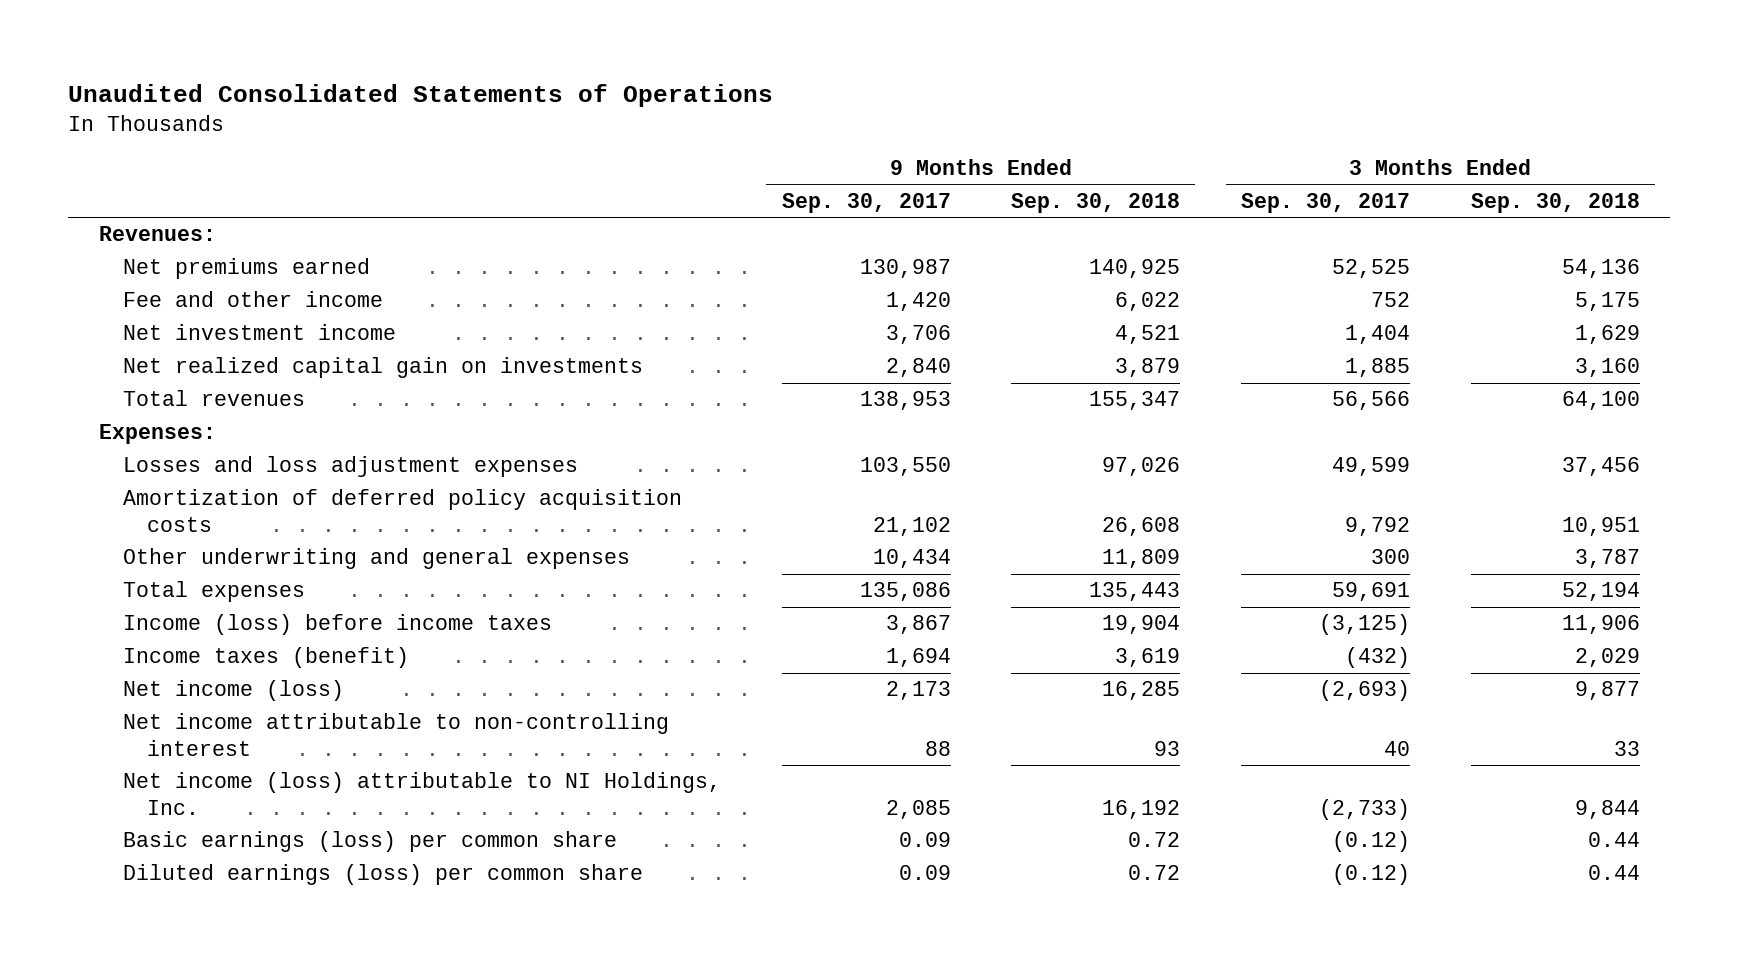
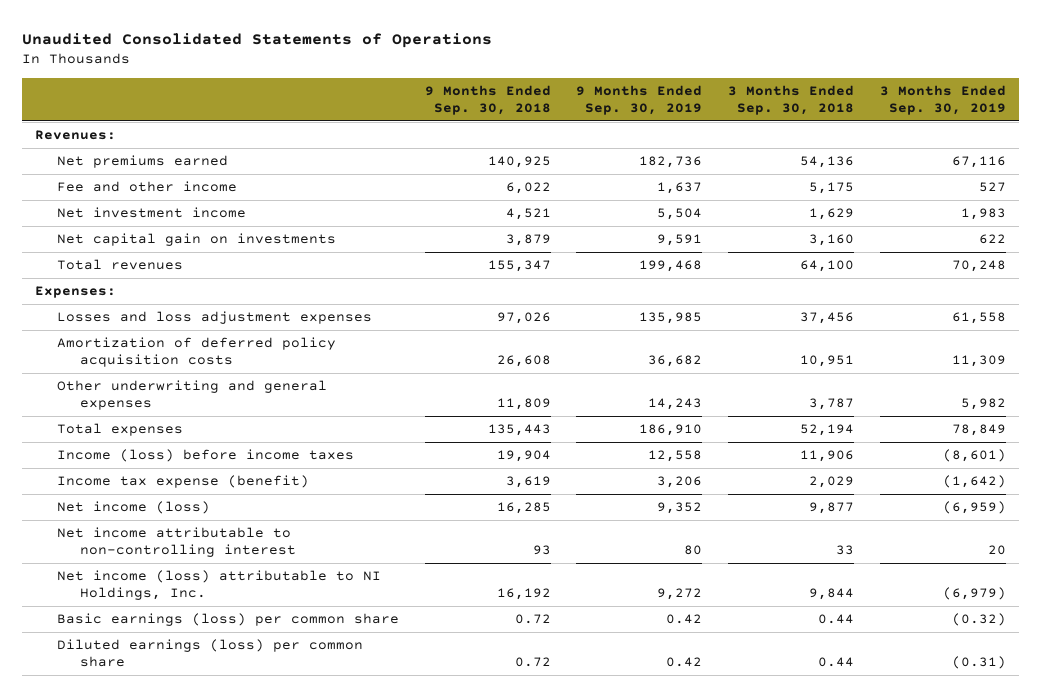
[781,193,951,214] Sep. 30, 2017 -> none
[1241,193,1411,214] Sep. 30, 2017 -> none
none -> [576,84,703,116] 9 Months Ended Sep. 30, 2019
none -> [879,84,1006,116] 3 Months Ended Sep. 30, 2019
[122,357,643,379] Net realized capital gain on investments -> [57,233,337,247] Net capital gain on investments
[122,647,409,669] Income taxes (benefit) -> [57,475,310,489] Income tax expense (benefit)

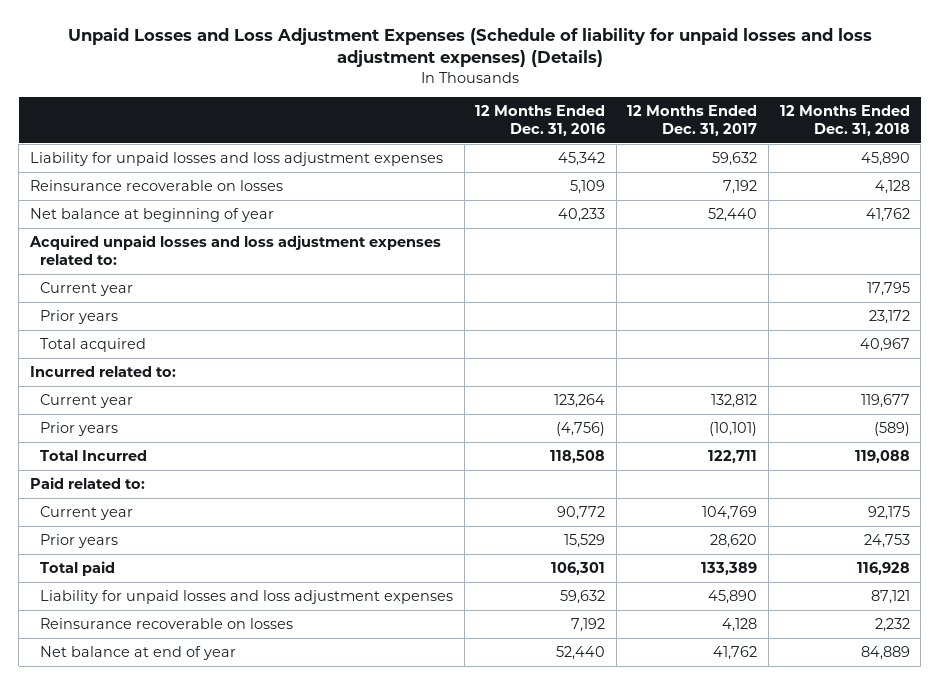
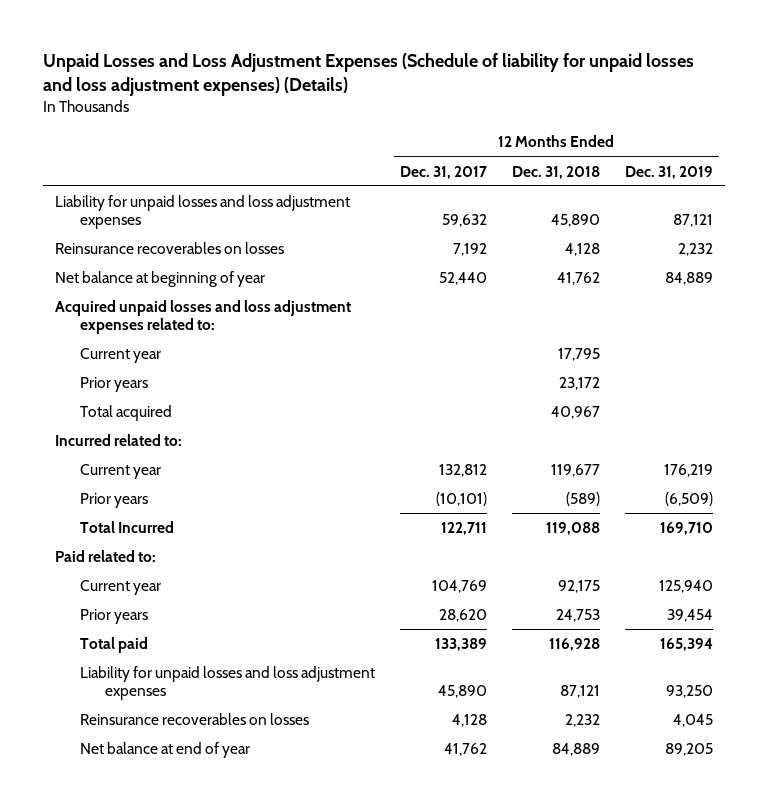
[475,104,606,136] 12 Months Ended Dec. 31, 2016 -> none
none -> [624,165,713,179] Dec. 31, 2019
[29,179,283,191] Reinsurance recoverable on losses -> [55,242,285,255] Reinsurance recoverables on losses
[40,617,294,629] Reinsurance recoverable on losses -> [80,713,310,726] Reinsurance recoverables on losses

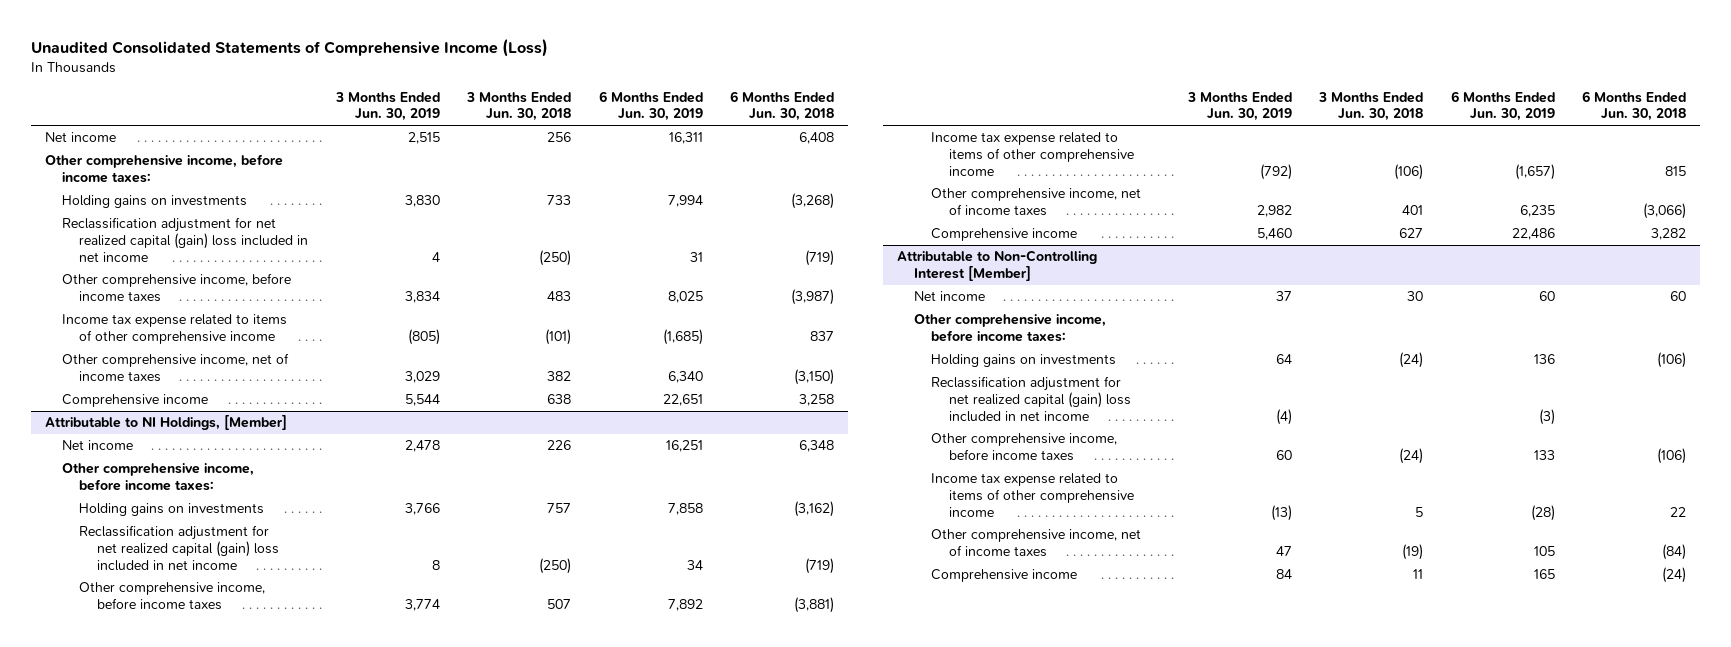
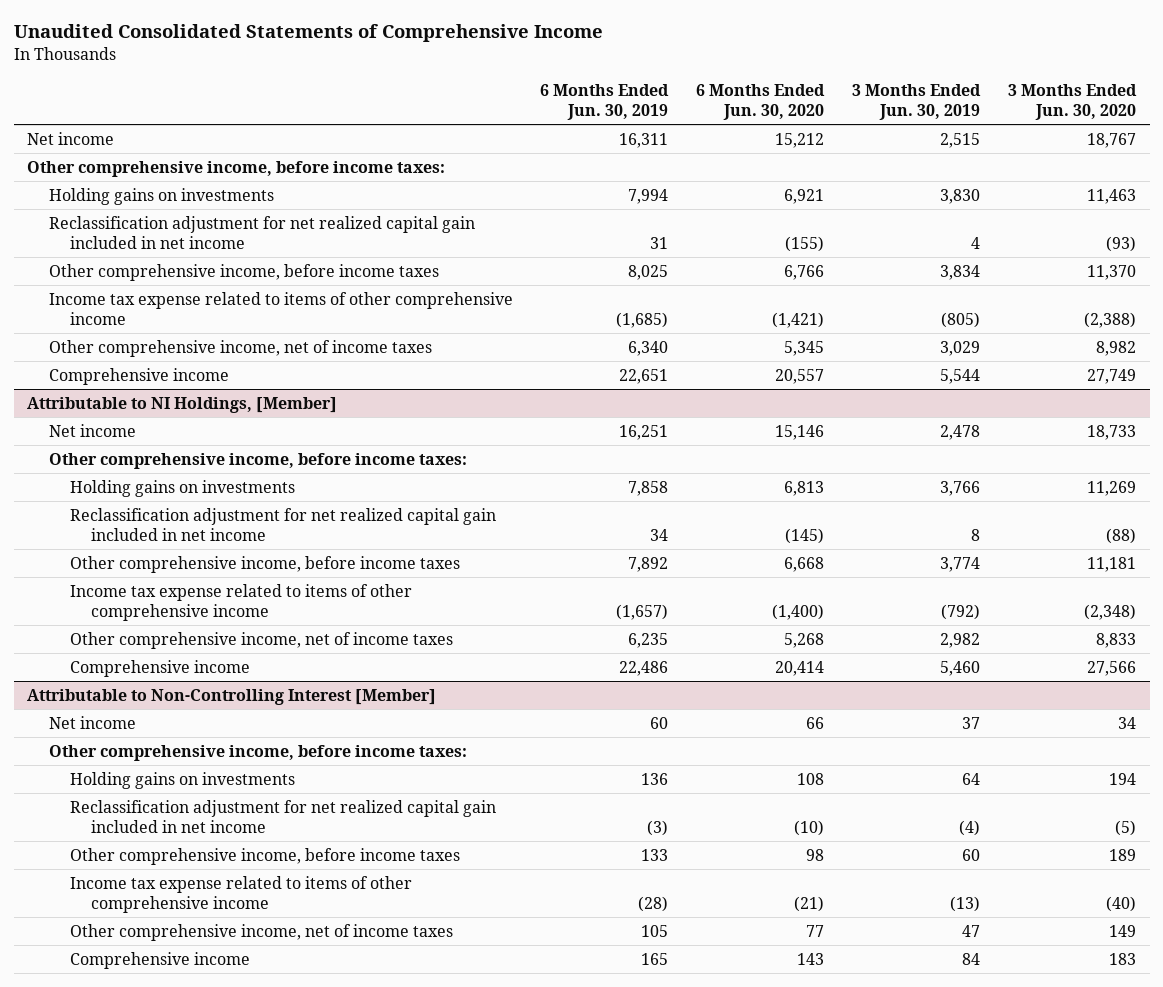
[31,38,549,57] Unaudited Consolidated Statements of Comprehensive Income (Loss) -> [13,24,603,43] Unaudited Consolidated Statements of Comprehensive Income
[466,91,572,122] 3 Months Ended Jun. 30, 2018 -> none
[730,90,835,122] 6 Months Ended Jun. 30, 2018 -> none
none -> [696,84,826,121] 6 Months Ended Jun. 30, 2020
none -> [1007,84,1137,121] 3 Months Ended Jun. 30, 2020
[62,217,309,262] Reclassification adjustment for net realized capital (gain) loss included in net income -> [48,215,475,249] Reclassification adjustment for net realized capital gain included in net income
[79,525,279,571] Reclassification adjustment for net realized capital (gain) loss included in net income -> [69,507,496,541] Reclassification adjustment for net realized capital gain included in net income
[931,376,1131,422] Reclassification adjustment for net realized capital (gain) loss included in net income -> [69,799,496,833] Reclassification adjustment for net realized capital gain included in net income

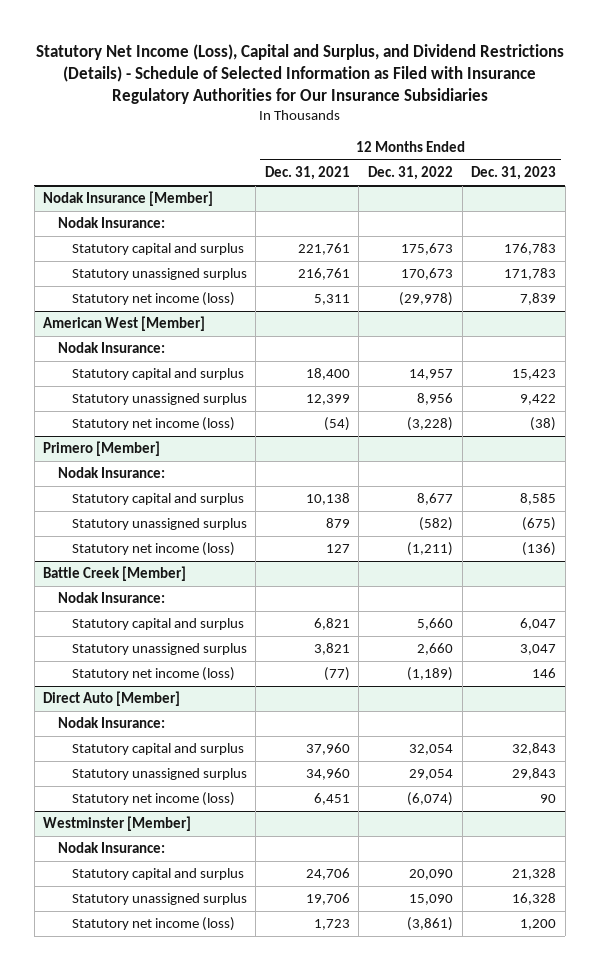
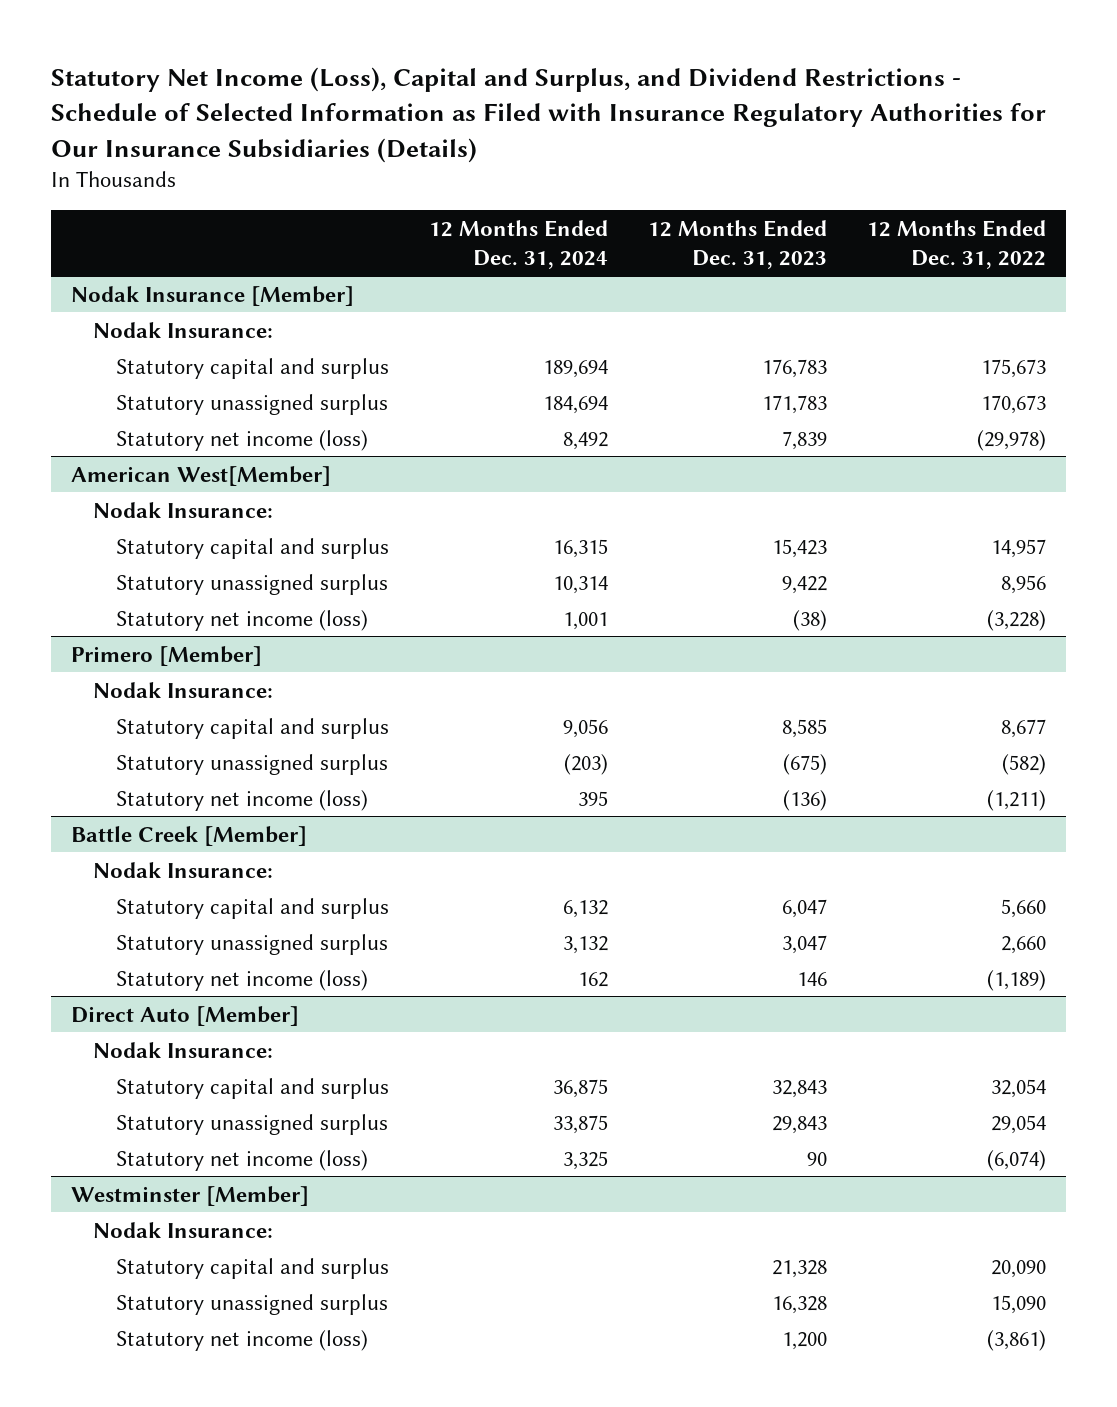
[35,43,564,105] Statutory Net Income (Loss), Capital and Surplus, and Dividend Restrictions (Details) - Schedule of Selected Information as Filed with Insurance Regulatory Authorities for Our Insurance Subsidiaries -> [50,67,1046,163] Statutory Net Income (Loss), Capital and Surplus, and Dividend Restrictions - Schedule of Selected Information as Filed with Insurance Regulatory Authorities for Our Insurance Subsidiaries (Details)
[264,166,350,181] Dec. 31, 2021 -> none
none -> [429,219,609,269] 12 Months Ended Dec. 31, 2024
[43,316,206,332] American West [Member] -> [70,465,331,486] American West[Member]

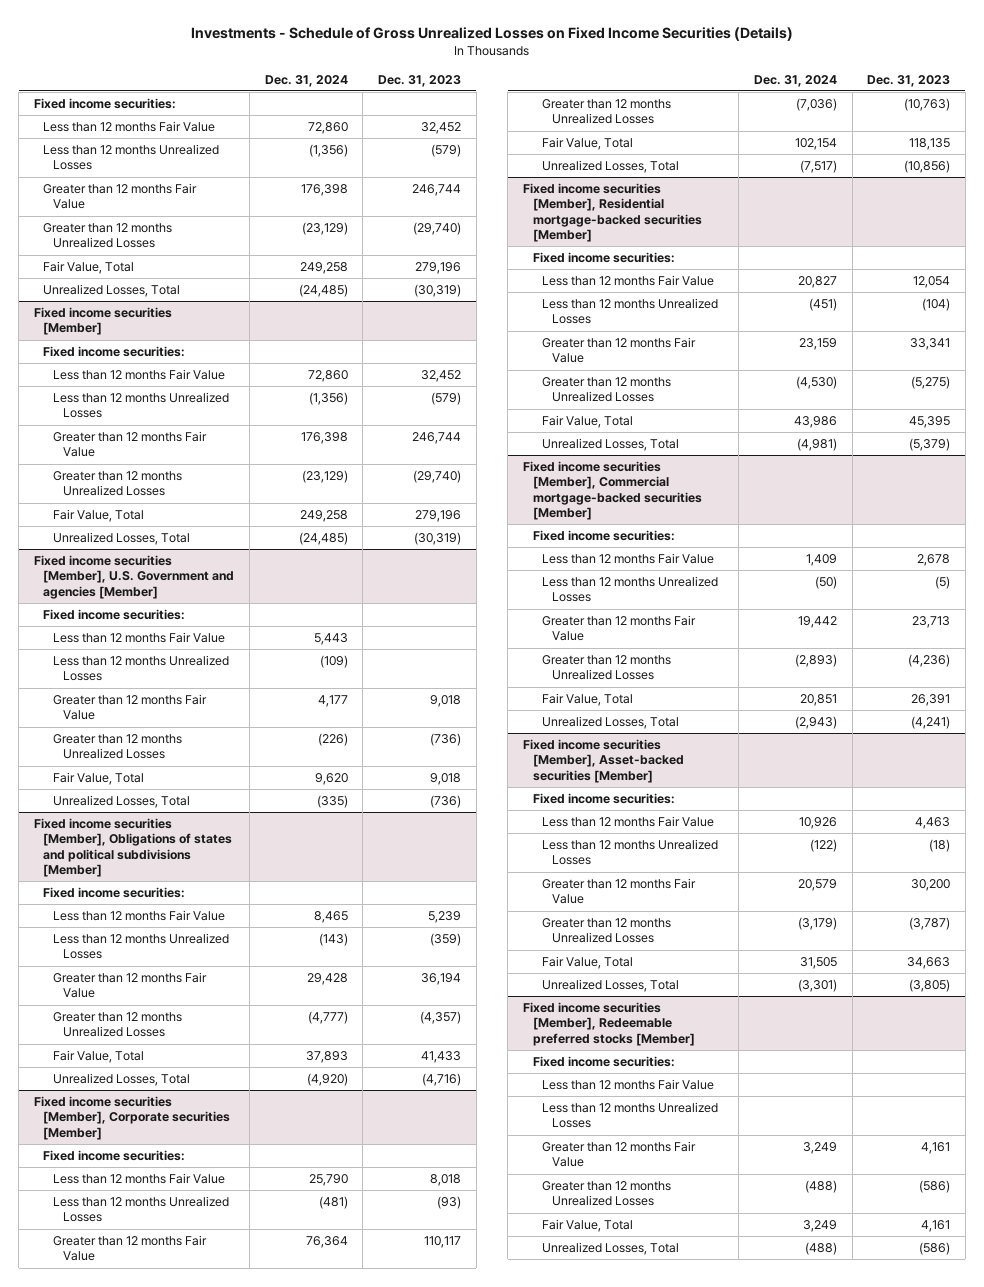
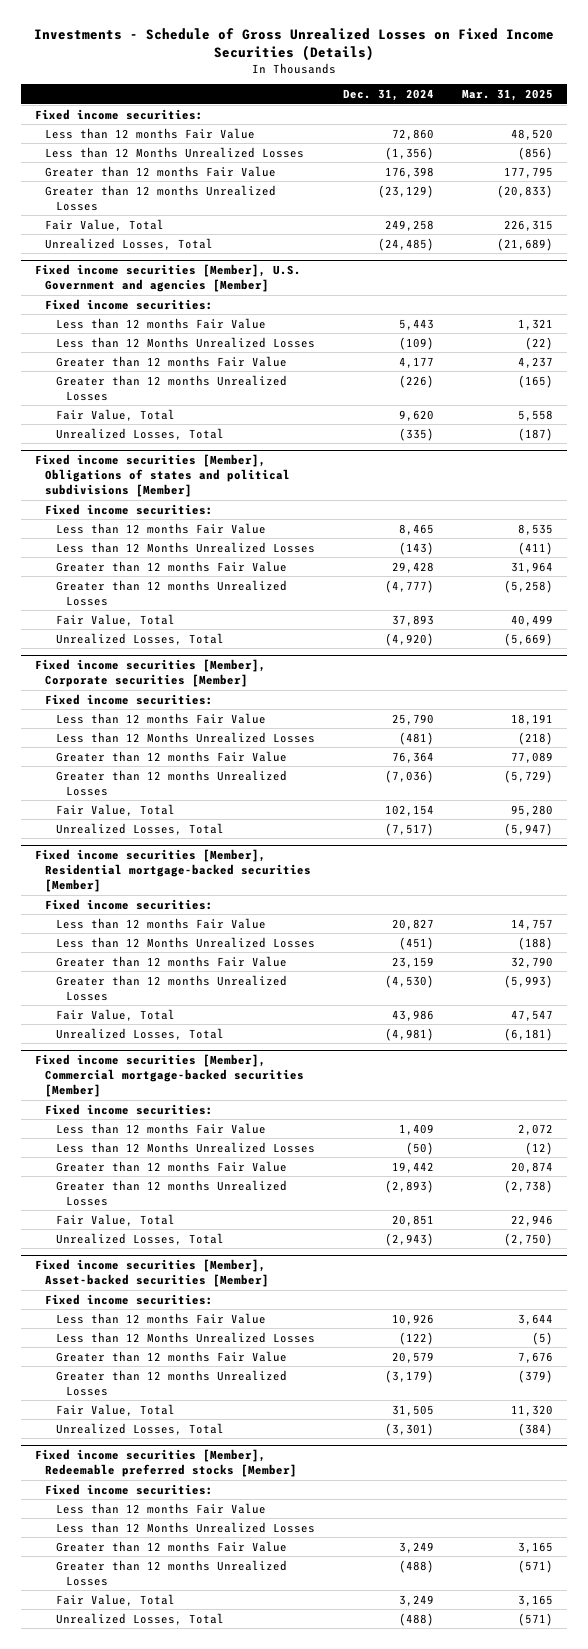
[378,74,462,87] Dec. 31, 2023 -> none
none -> [461,89,553,102] Mar. 31, 2025
[43,183,198,210] Greater than 12 months Fair Value -> none
[43,223,173,249] Greater than 12 months Unrealized Losses -> none
[43,261,135,275] Fair Value, Total -> none
[43,284,181,298] Unrealized Losses, Total -> none
[33,307,172,336] Fixed income securities [Member] -> none
[43,346,186,358] Fixed income securities: -> none
[53,369,226,381] Less than 12 months Fair Value -> none
[53,392,230,419] Less than 12 months Unrealized Losses -> none
[43,144,220,171] Less than 12 months Unrealized Losses -> [45,146,305,158] Less than 12 Months Unrealized Losses
[53,655,230,682] Less than 12 months Unrealized Losses -> [55,336,315,348] Less than 12 Months Unrealized Losses
[53,933,230,960] Less than 12 months Unrealized Losses -> [55,541,315,553] Less than 12 Months Unrealized Losses
[53,1196,230,1223] Less than 12 months Unrealized Losses -> [55,731,315,743] Less than 12 Months Unrealized Losses
[542,298,719,325] Less than 12 months Unrealized Losses -> [55,936,315,948] Less than 12 Months Unrealized Losses
[542,576,719,603] Less than 12 months Unrealized Losses -> [55,1141,315,1153] Less than 12 Months Unrealized Losses
[542,839,719,866] Less than 12 months Unrealized Losses -> [55,1331,315,1343] Less than 12 Months Unrealized Losses
[542,1102,719,1129] Less than 12 months Unrealized Losses -> [55,1521,315,1533] Less than 12 Months Unrealized Losses

